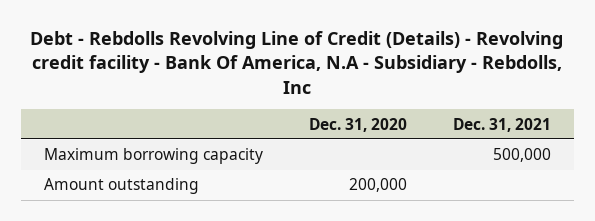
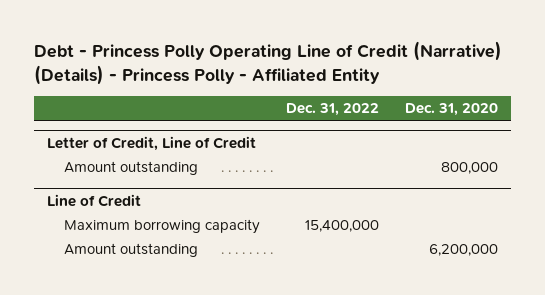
[30,30,564,94] Debt - Rebdolls Revolving Line of Credit (Details) - Revolving credit facility - Bank Of America, N.A - Subsidiary - Rebdolls, Inc -> [33,41,502,85] Debt - Princess Polly Operating Line of Credit (Narrative) (Details) - Princess Polly - Affiliated Entity
[453,117,552,132] Dec. 31, 2021 -> none
none -> [285,103,379,117] Dec. 31, 2022
[43,148,263,165] Maximum borrowing capacity -> none
[43,178,199,195] Amount outstanding -> none
none -> [46,135,256,151] Letter of Credit, Line of Credit
none -> [63,161,198,176] Amount outstanding
none -> [46,193,141,207] Line of Credit
none -> [63,219,260,235] Maximum borrowing capacity
none -> [63,243,198,258] Amount outstanding

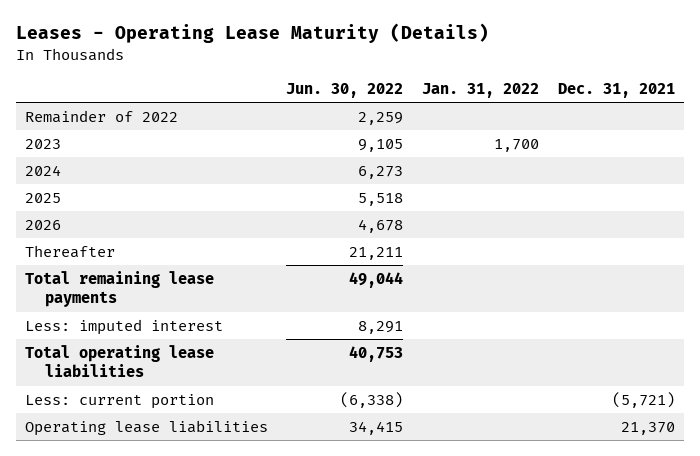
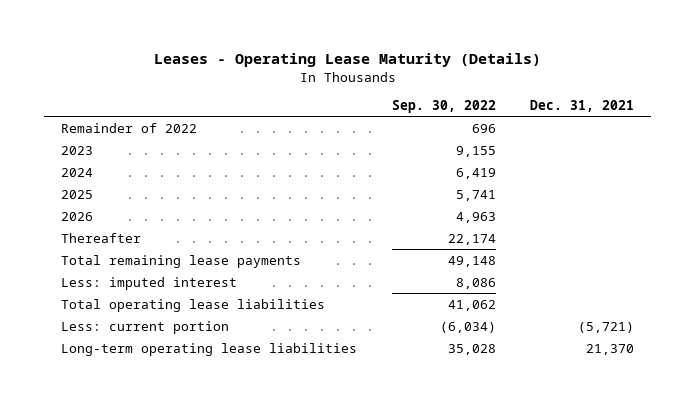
[286,83,404,99] Jun. 30, 2022 -> none
[422,83,540,99] Jan. 31, 2022 -> none
none -> [391,100,496,114] Sep. 30, 2022
[24,420,268,437] Operating lease liabilities -> [61,342,358,356] Long-term operating lease liabilities

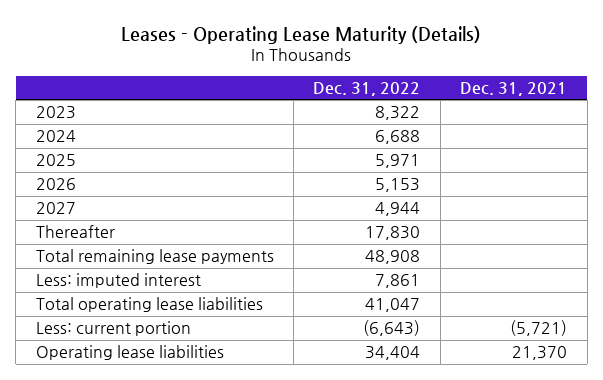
[391,100,496,114] Sep. 30, 2022 -> none
none -> [313,81,421,96] Dec. 31, 2022
[61,122,198,133] Remainder of 2022 -> none
none -> [35,202,76,215] 2027
[61,342,358,356] Long-term operating lease liabilities -> [35,345,224,361] Operating lease liabilities

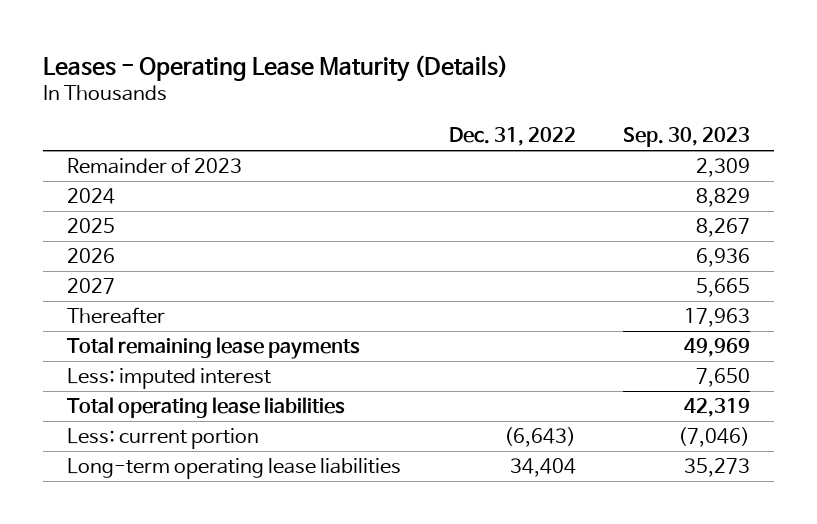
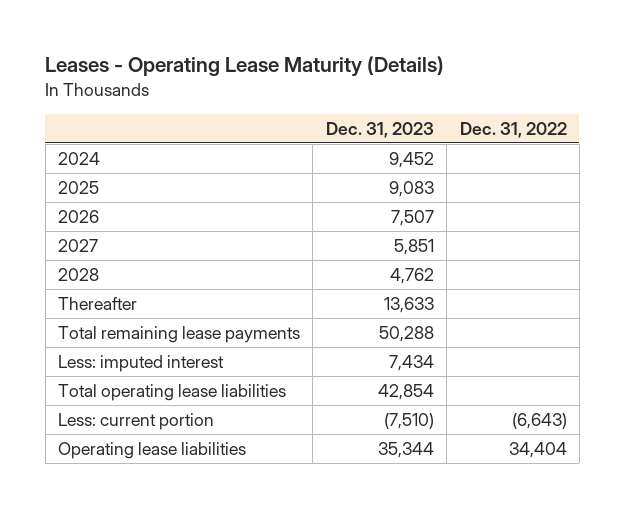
[623,127,751,148] Sep. 30, 2023 -> none
none -> [325,121,434,138] Dec. 31, 2023
[67,157,243,175] Remainder of 2023 -> none
none -> [57,267,99,281] 2028
[67,458,402,480] Long-term operating lease liabilities -> [57,441,246,459] Operating lease liabilities

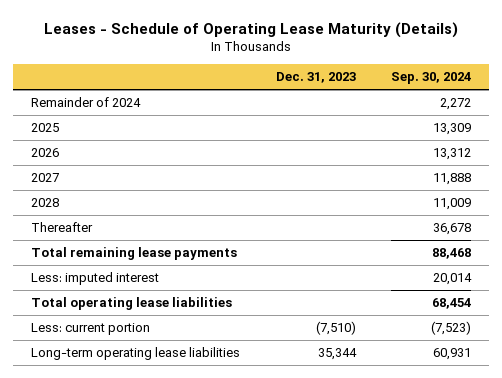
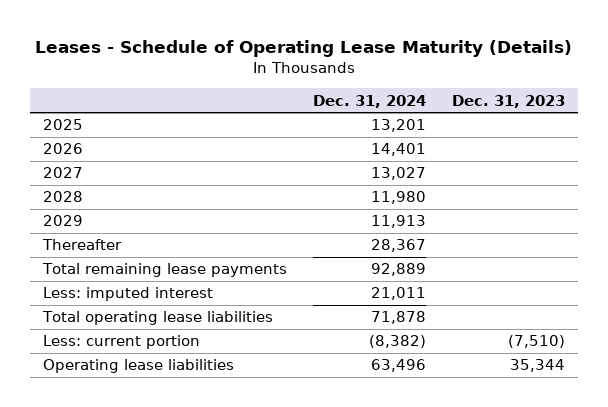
[391,72,472,85] Sep. 30, 2024 -> none
none -> [313,94,427,108] Dec. 31, 2024
[31,96,142,107] Remainder of 2024 -> none
none -> [43,215,84,227] 2029
[31,346,241,360] Long-term operating lease liabilities -> [43,359,235,374] Operating lease liabilities

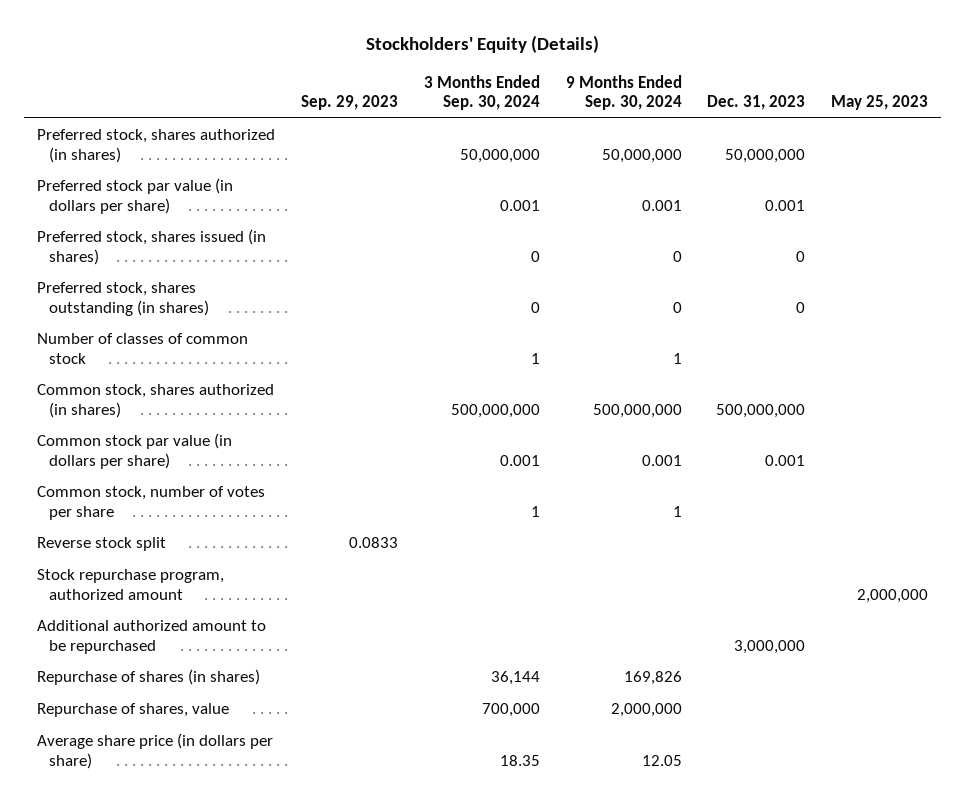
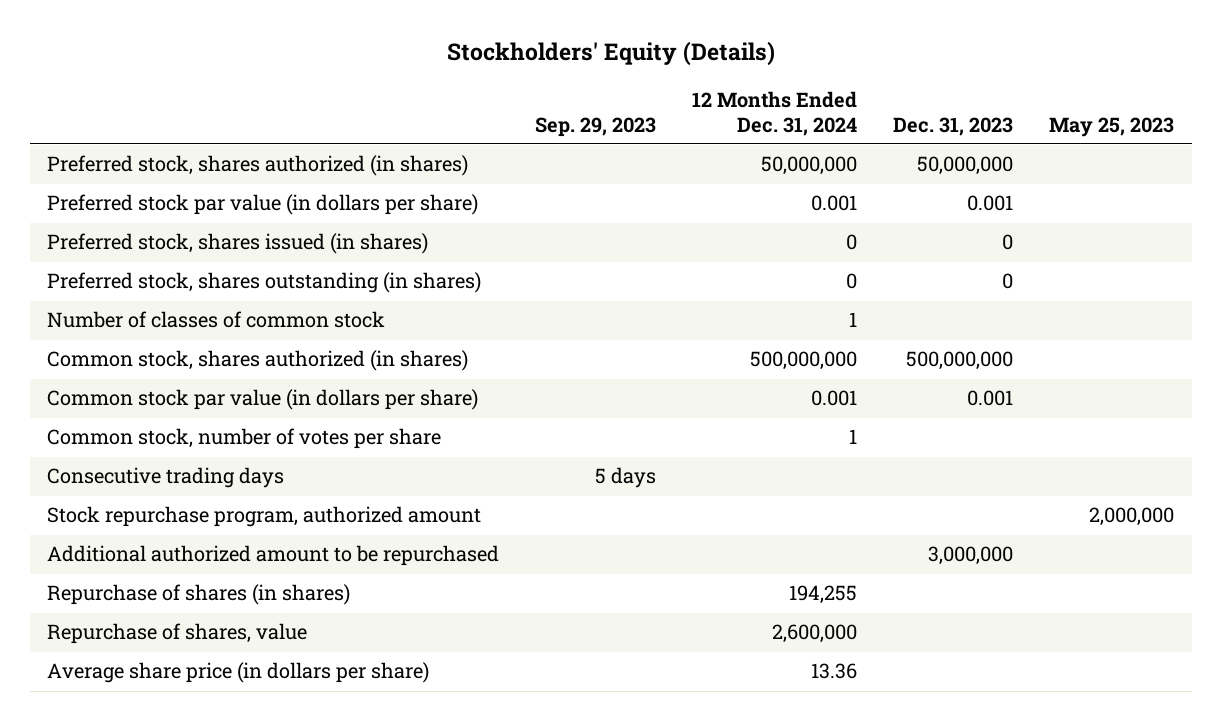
[423,74,540,111] 3 Months Ended Sep. 30, 2024 -> none
[565,74,682,111] 9 Months Ended Sep. 30, 2024 -> none
none -> [692,90,858,136] 12 Months Ended Dec. 31, 2024
[37,537,167,552] Reverse stock split -> none
none -> [47,467,285,489] Consecutive trading days

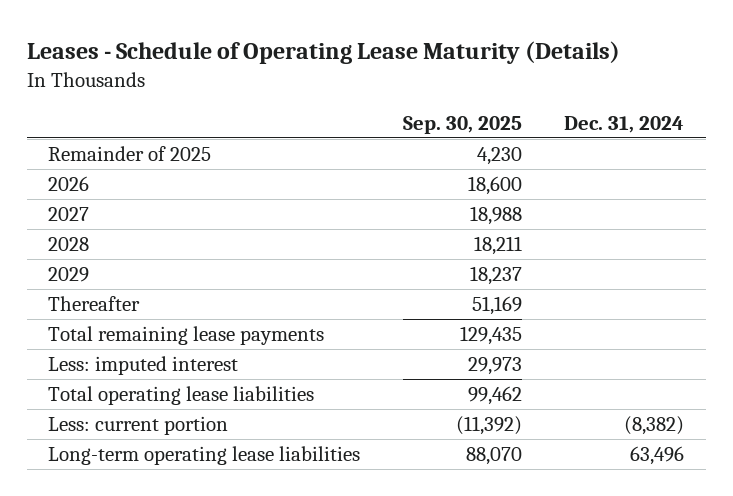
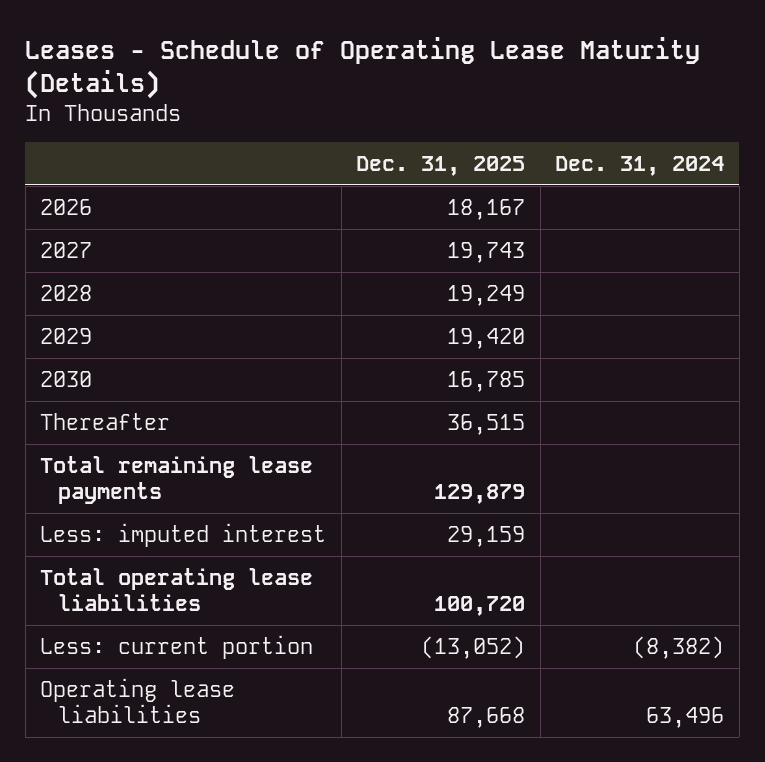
[402,115,522,134] Sep. 30, 2025 -> none
none -> [356,155,526,176] Dec. 31, 2025
[48,146,212,162] Remainder of 2025 -> none
none -> [40,370,93,387] 2030
[48,446,361,466] Long-term operating lease liabilities -> [40,677,236,724] Operating lease liabilities

